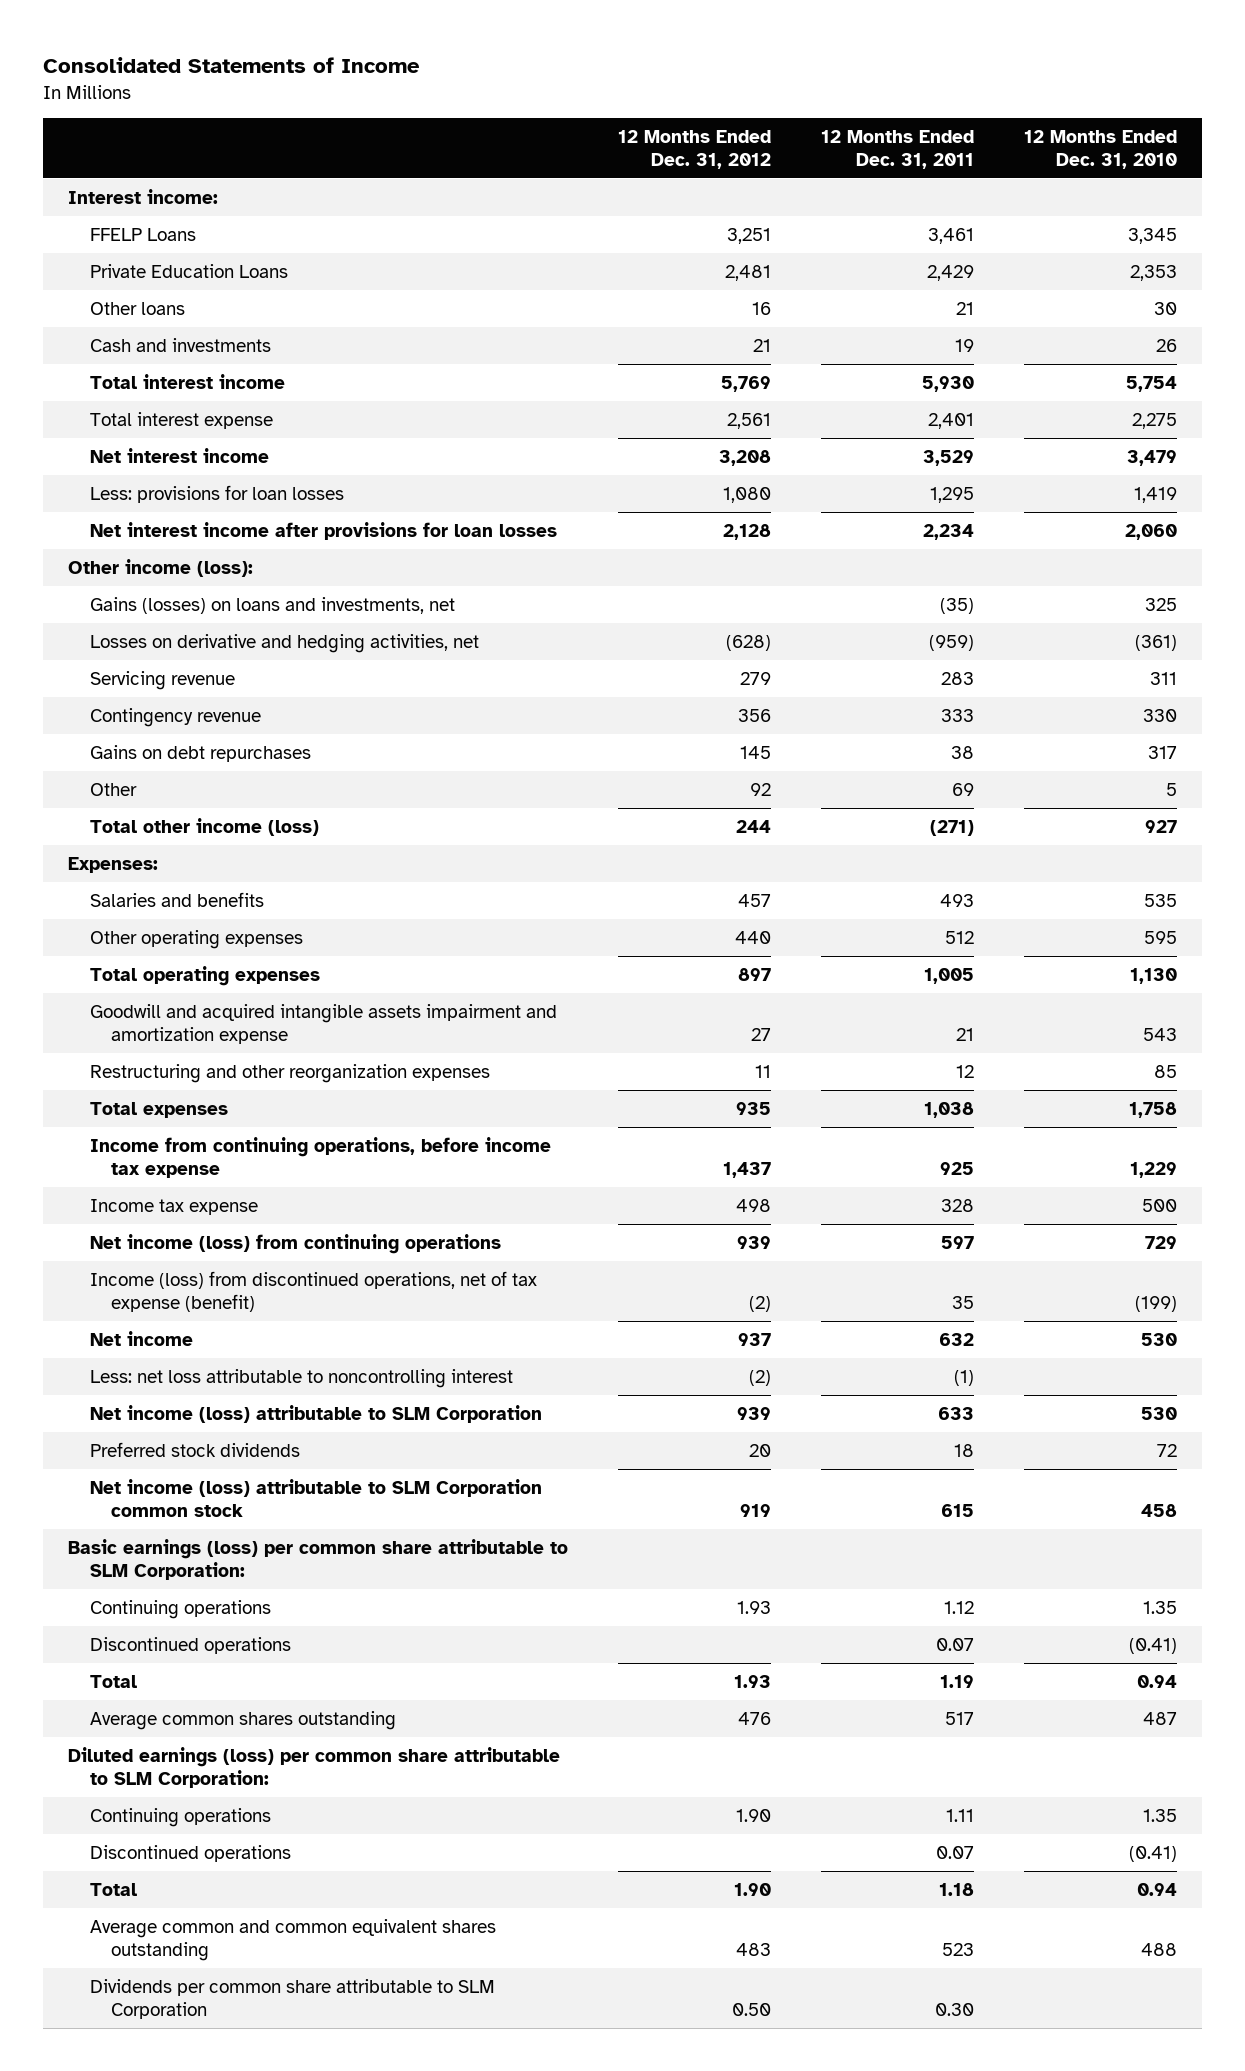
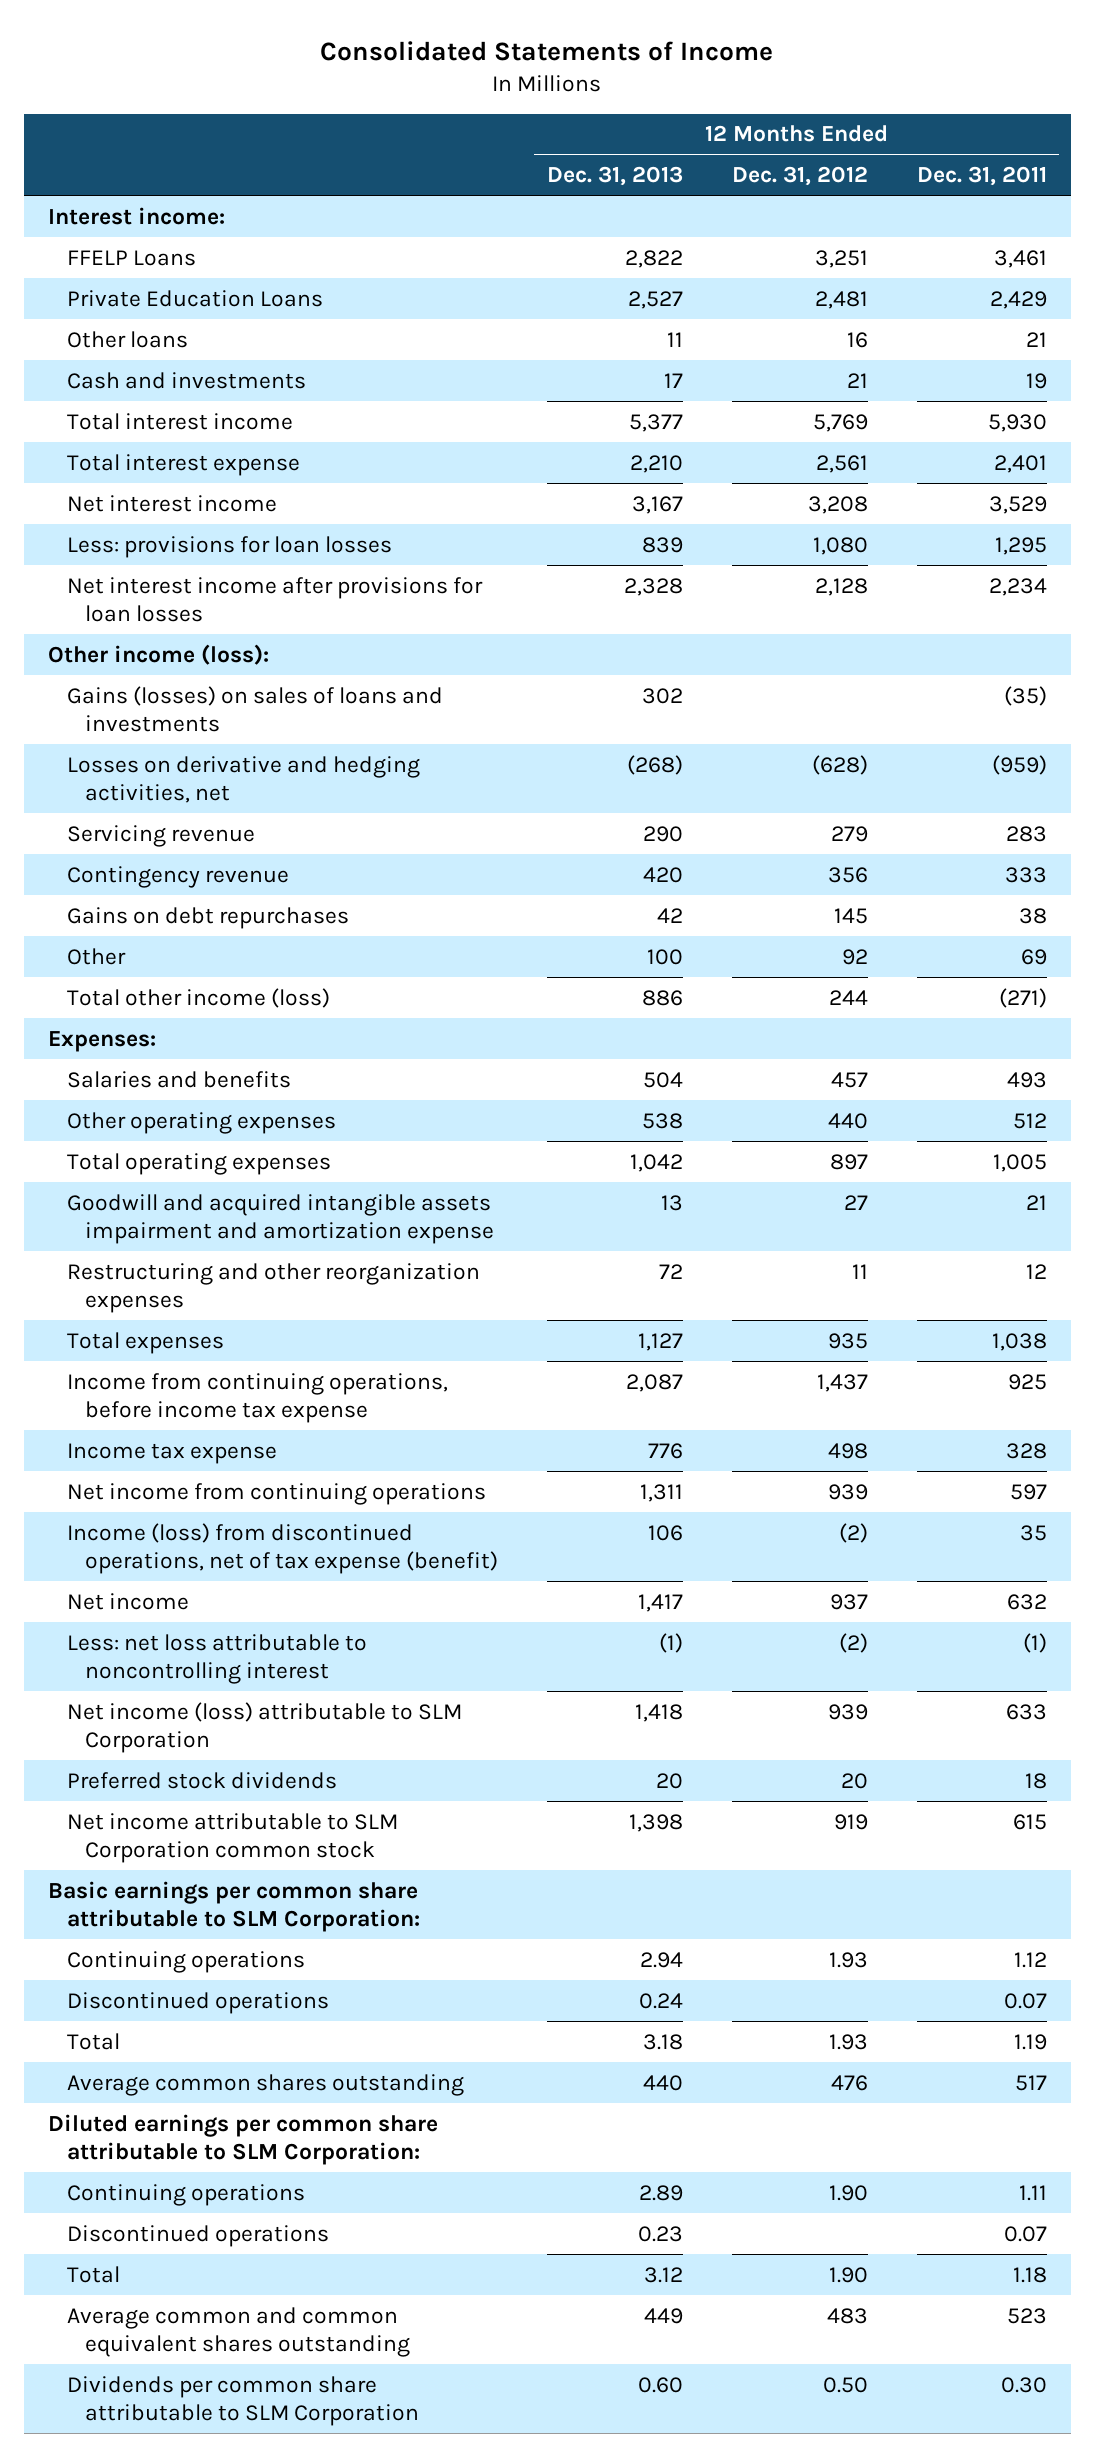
[1023,129,1177,169] 12 Months Ended Dec. 31, 2010 -> none
none -> [546,166,683,187] Dec. 31, 2013
[89,597,455,615] Gains (losses) on loans and investments, net -> [66,685,443,732] Gains (losses) on sales of loans and investments
[89,1234,501,1255] Net income (loss) from continuing operations -> [66,1482,486,1505] Net income from continuing operations
[89,1479,542,1517] Net income (loss) attributable to SLM Corporation common stock -> [66,1812,398,1863] Net income attributable to SLM Corporation common stock
[68,1539,569,1580] Basic earnings (loss) per common share attributable to SLM Corporation: -> [48,1880,420,1932] Basic earnings per common share attributable to SLM Corporation:
[68,1747,561,1788] Diluted earnings (loss) per common share attributable to SLM Corporation: -> [48,2113,439,2165] Diluted earnings per common share attributable to SLM Corporation:

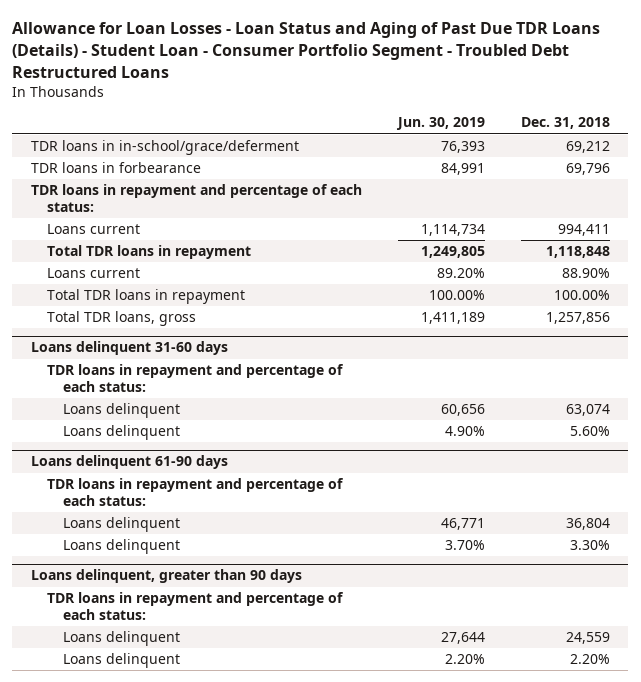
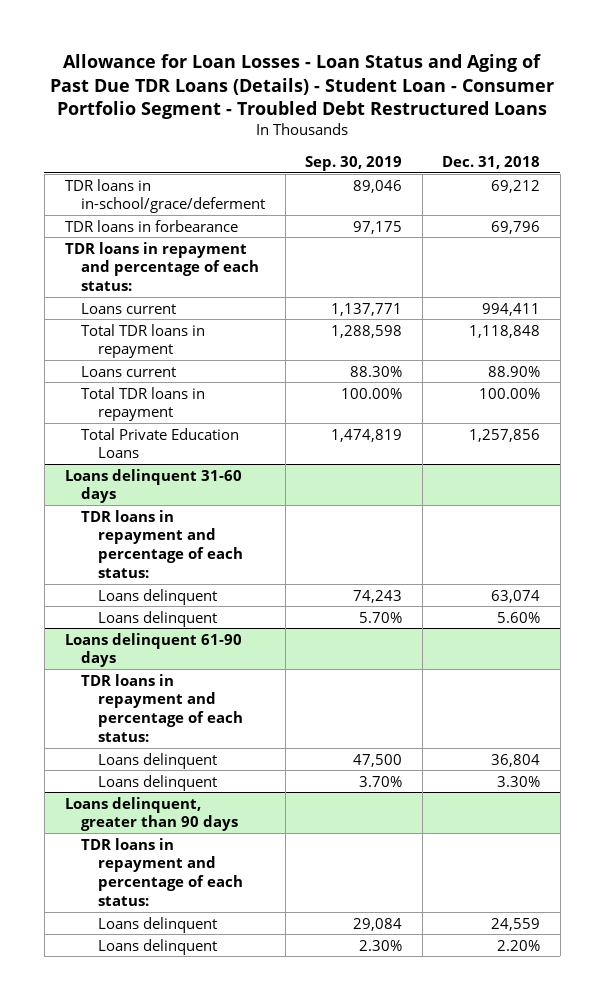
[395,117,485,131] Jun. 30, 2019 -> none
none -> [305,156,403,172] Sep. 30, 2019
[46,311,196,327] Total TDR loans, gross -> [81,427,240,459] Total Private Education Loans

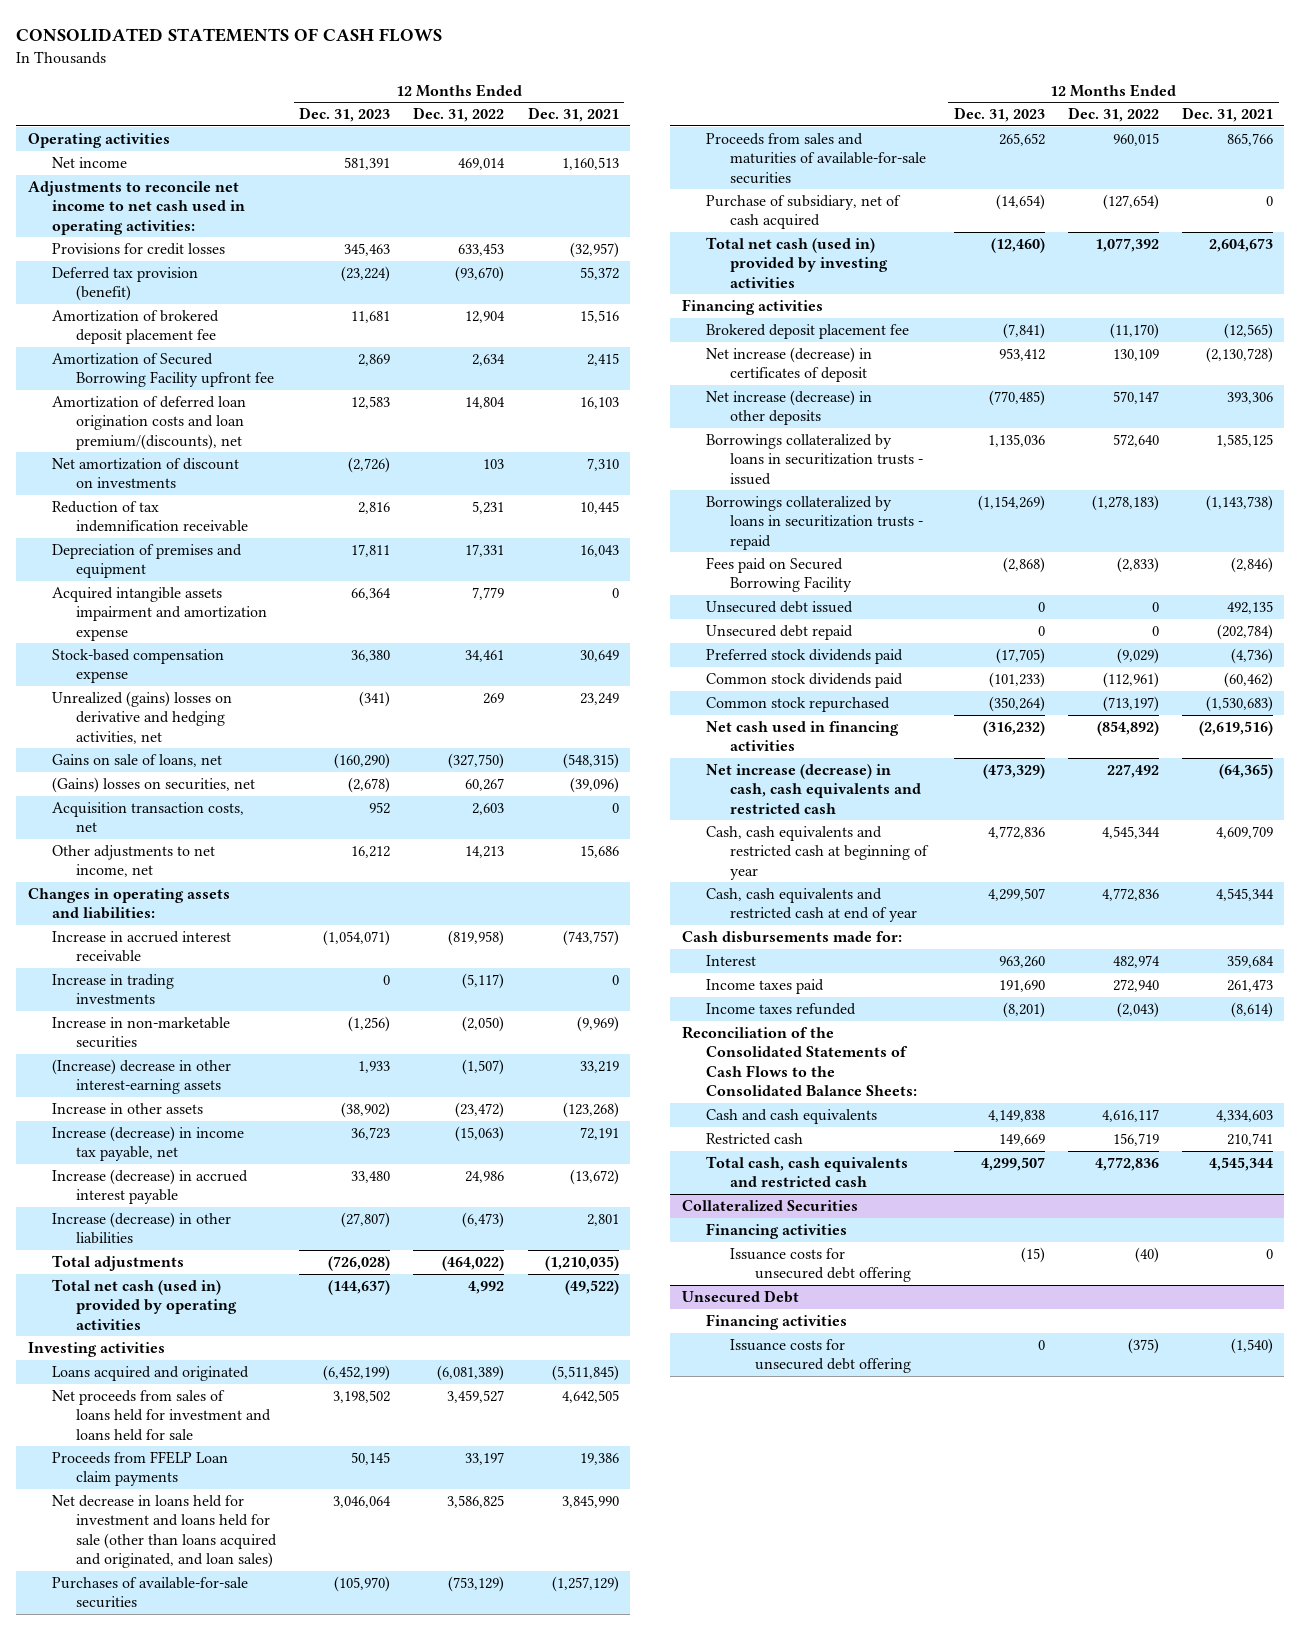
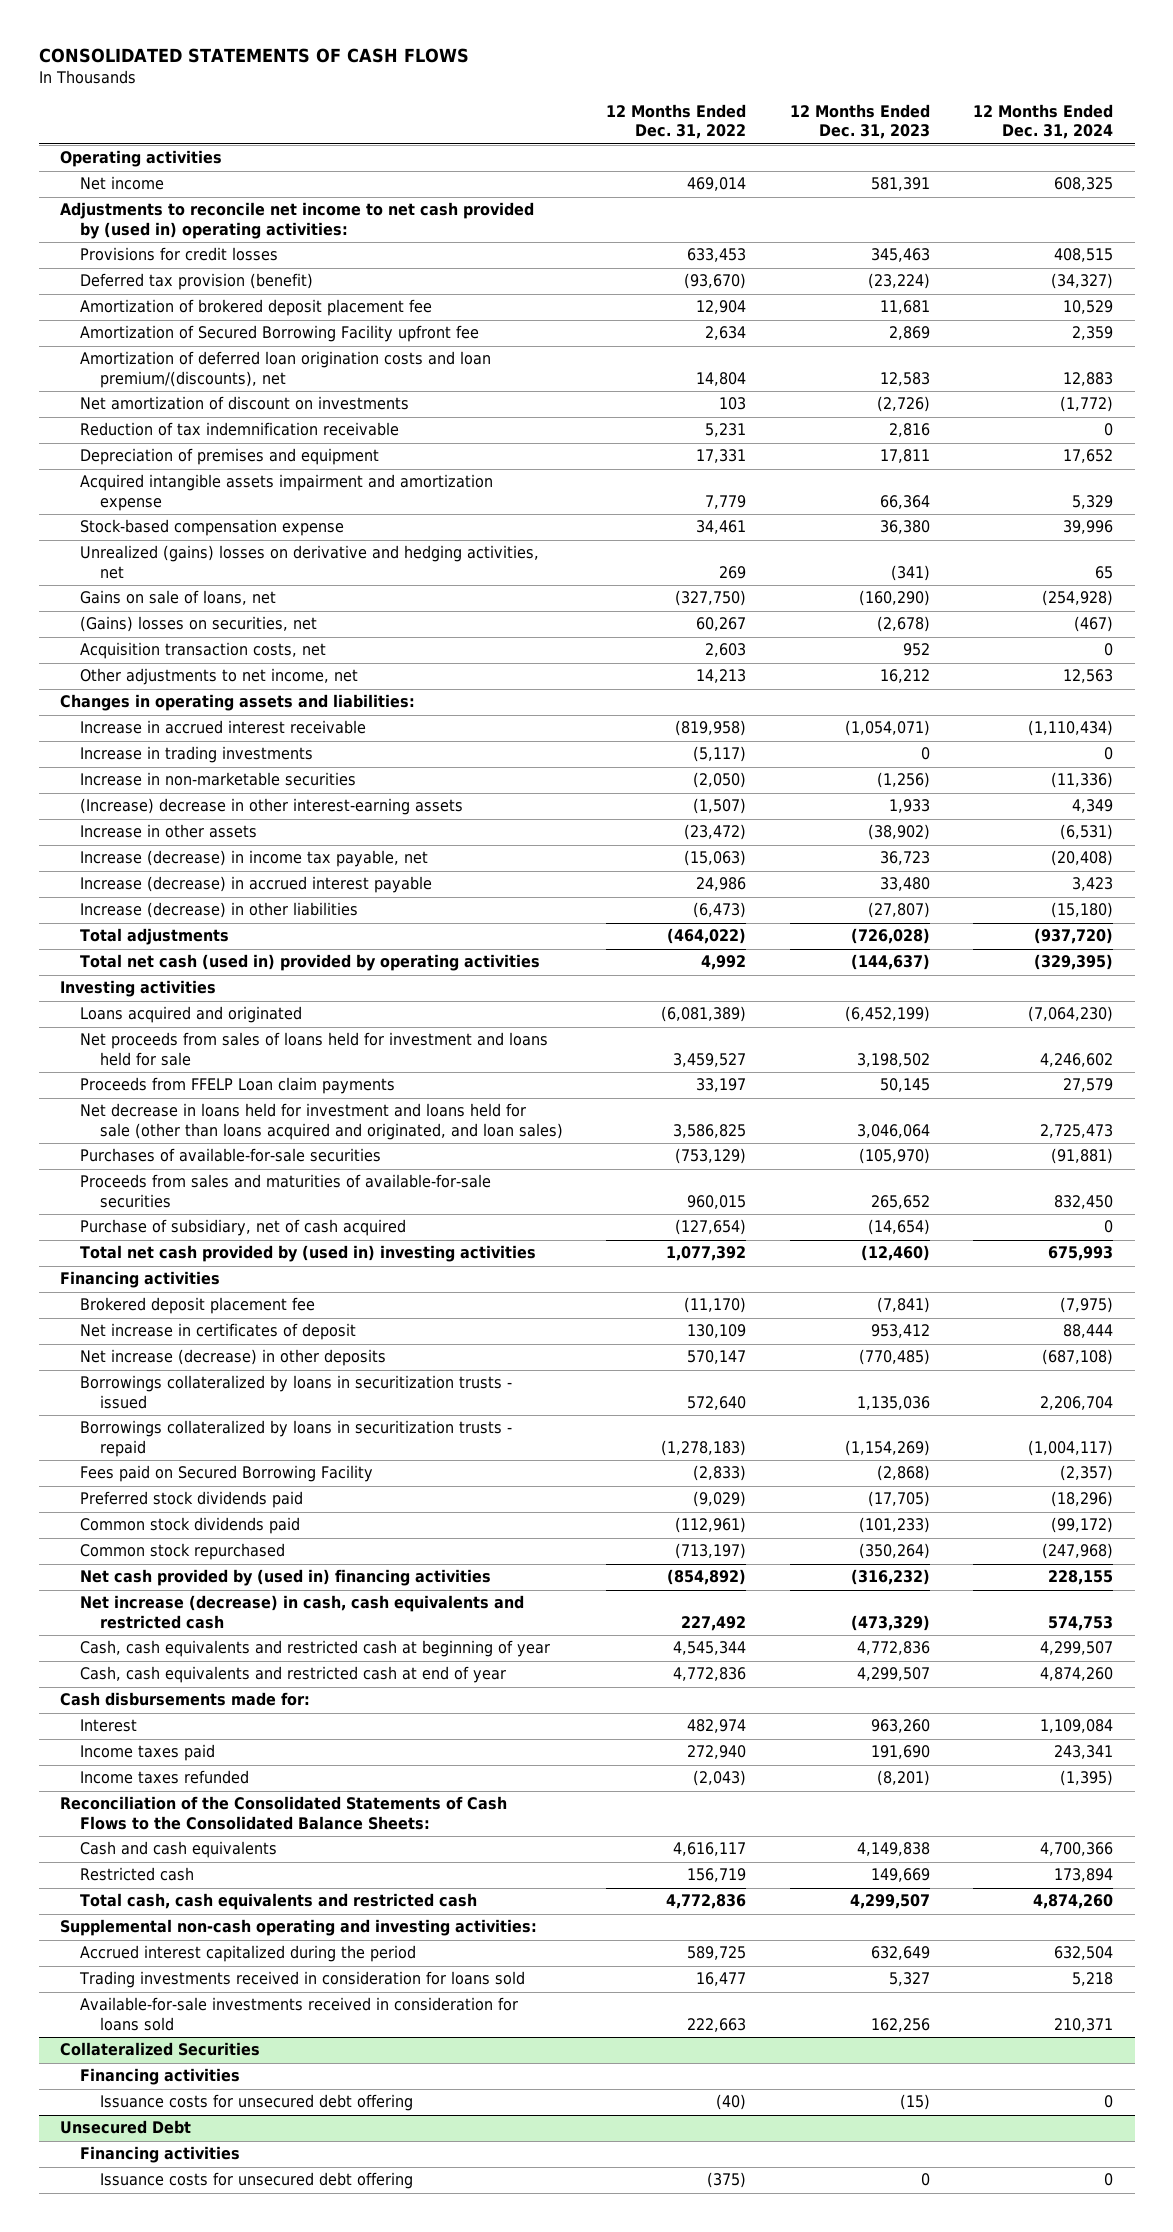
[527,107,619,123] Dec. 31, 2021 -> none
none -> [973,103,1114,140] 12 Months Ended Dec. 31, 2024
[27,181,245,235] Adjustments to reconcile net income to net cash used in operating activities: -> [60,202,535,239] Adjustments to reconcile net income to net cash provided by (used in) operating activities:
[706,237,889,288] Total net cash (used in) provided by investing activities -> [80,1245,537,1263] Total net cash provided by (used in) investing activities
[706,347,873,383] Net increase (decrease) in certificates of deposit -> [80,1323,357,1341] Net increase in certificates of deposit
[706,601,854,614] Unsecured debt issued -> none
[706,625,854,641] Unsecured debt repaid -> none
[706,721,900,752] Net cash used in financing activities -> [80,1569,492,1587] Net cash provided by (used in) financing activities
none -> [60,1919,538,1937] Supplemental non-cash operating and investing activities:
none -> [80,1945,417,1963] Accrued interest capitalized during the period
none -> [79,1971,526,1989] Trading investments received in consideration for loans sold
none -> [80,1997,519,2031] Available-for-sale investments received in consideration for loans sold

